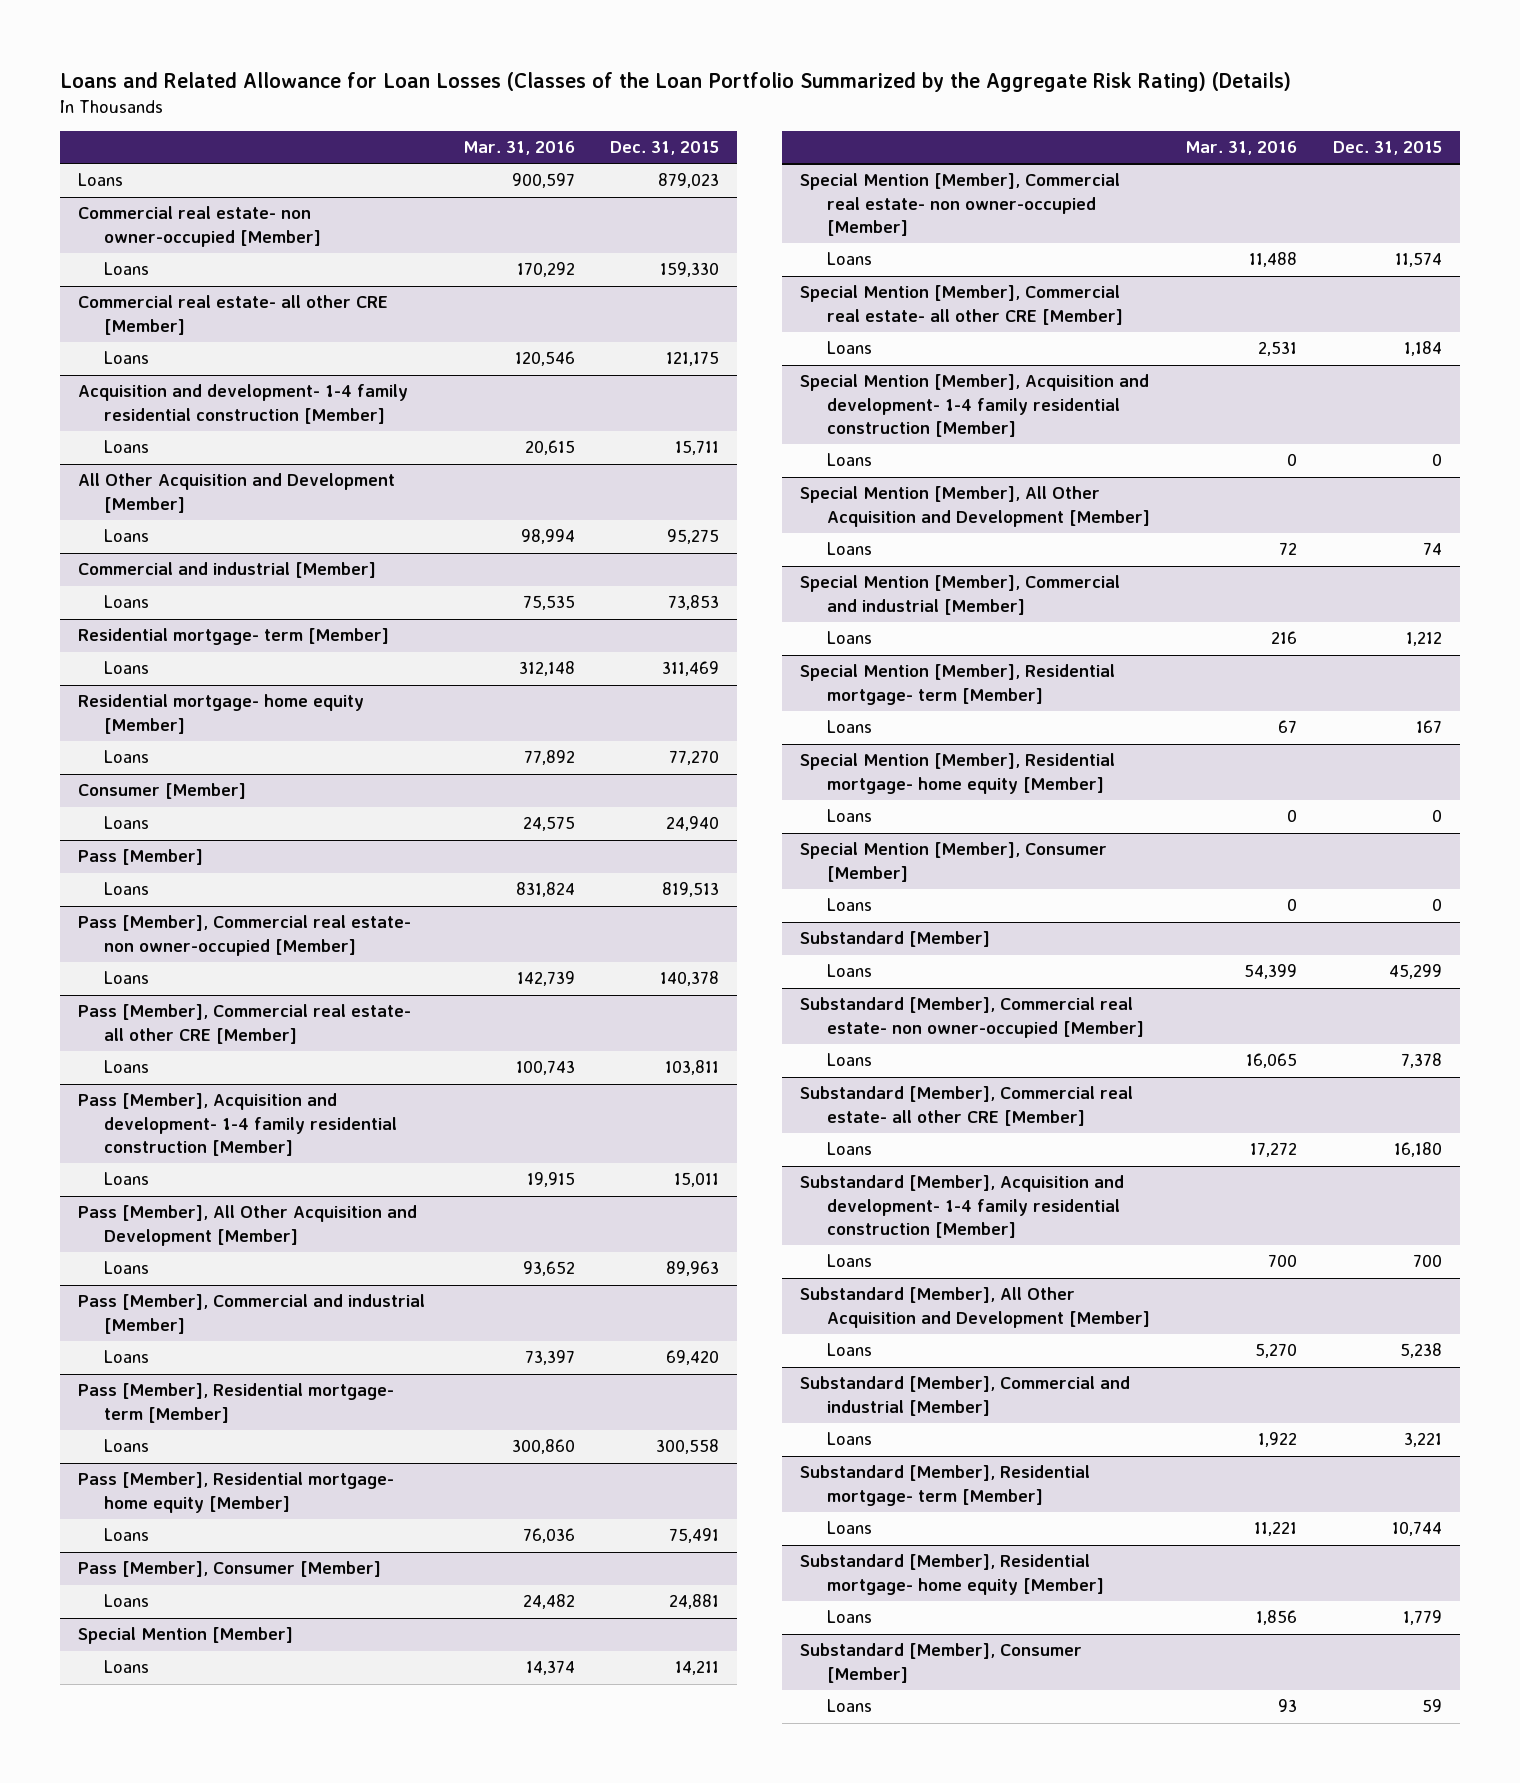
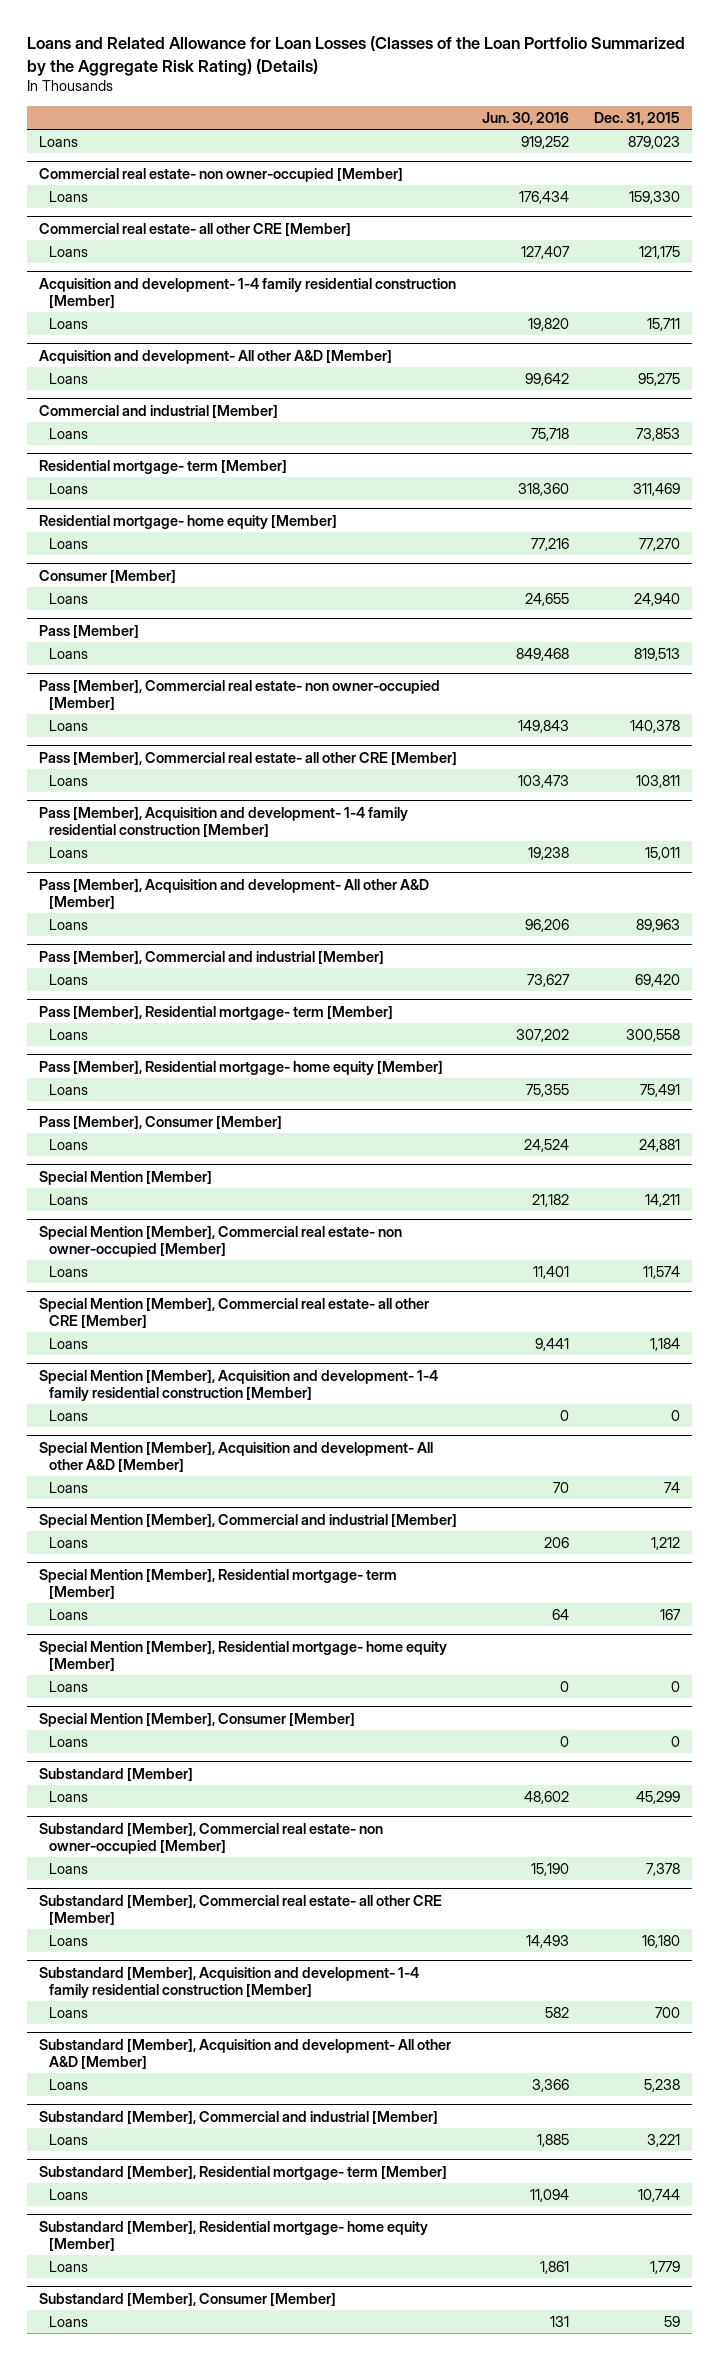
[462,141,575,156] Mar. 31, 2016 -> none
none -> [482,111,570,125] Jun. 30, 2016
[77,473,395,513] All Other Acquisition and Development [Member] -> [39,349,393,364] Acquisition and development- All other A&D [Member]
[77,1205,417,1246] Pass [Member], All Other Acquisition and Development [Member] -> [39,878,430,910] Pass [Member], Acquisition and development- All other A&D [Member]
[800,486,1150,527] Special Mention [Member], All Other Acquisition and Development [Member] -> [39,1441,434,1473] Special Mention [Member], Acquisition and development- All other A&D [Member]
[800,1287,1150,1328] Substandard [Member], All Other Acquisition and Development [Member] -> [39,2038,452,2070] Substandard [Member], Acquisition and development- All other A&D [Member]

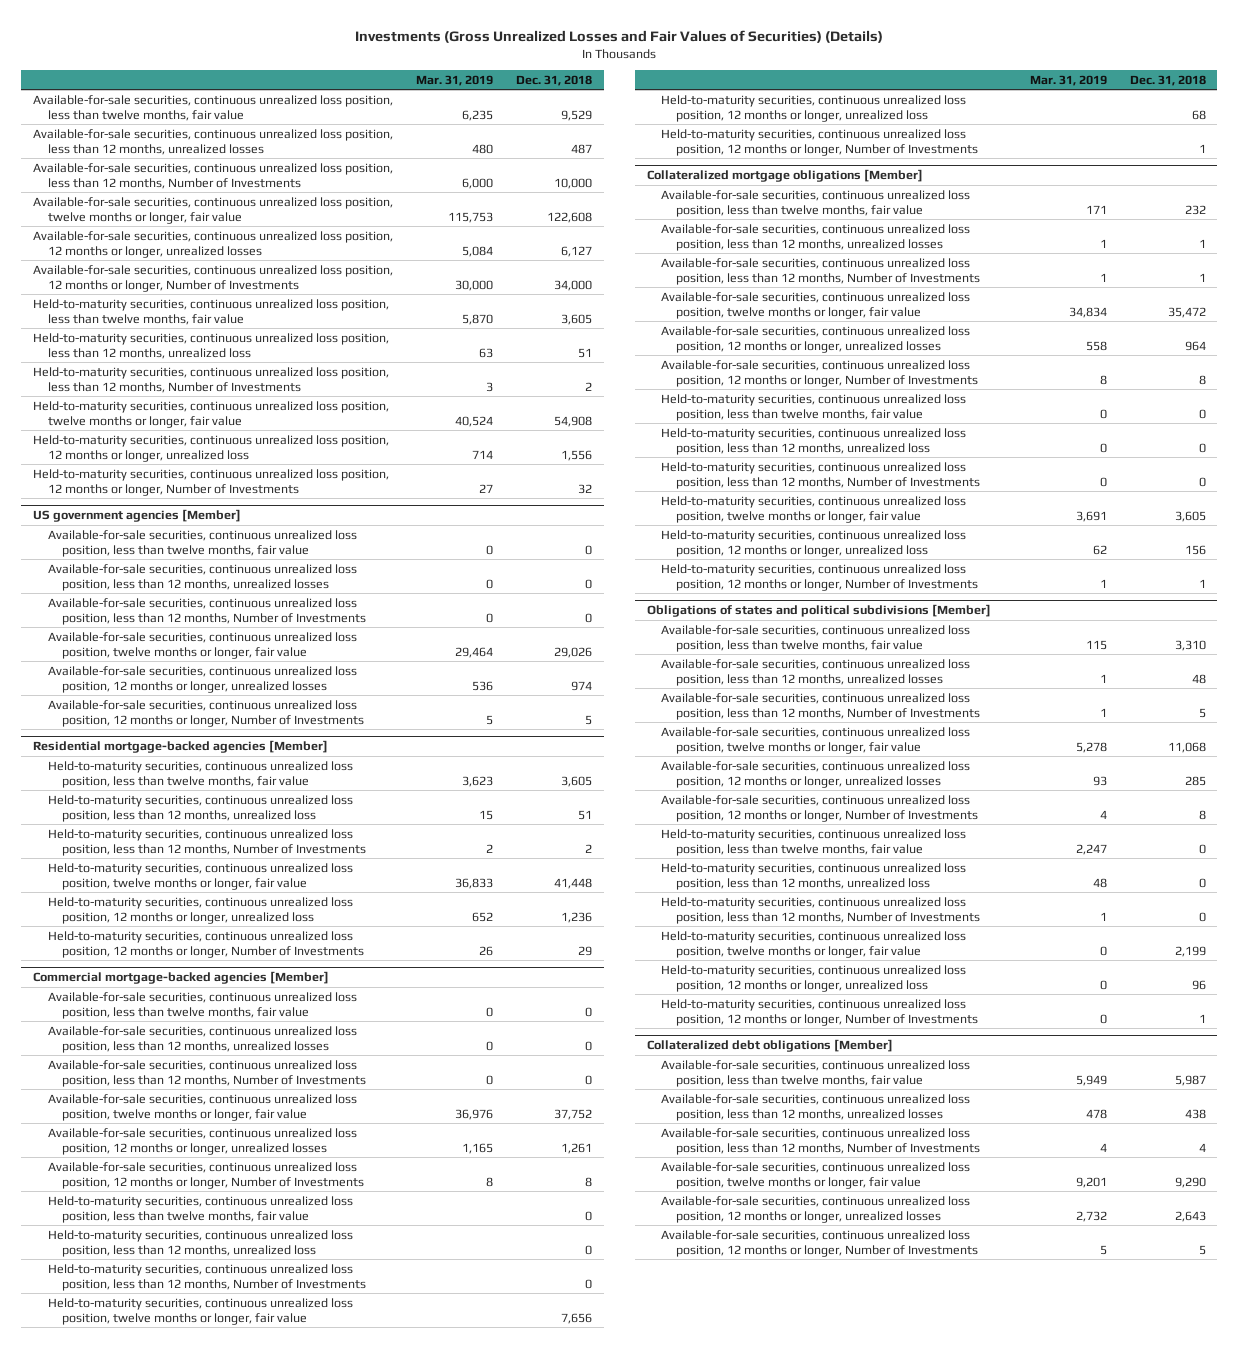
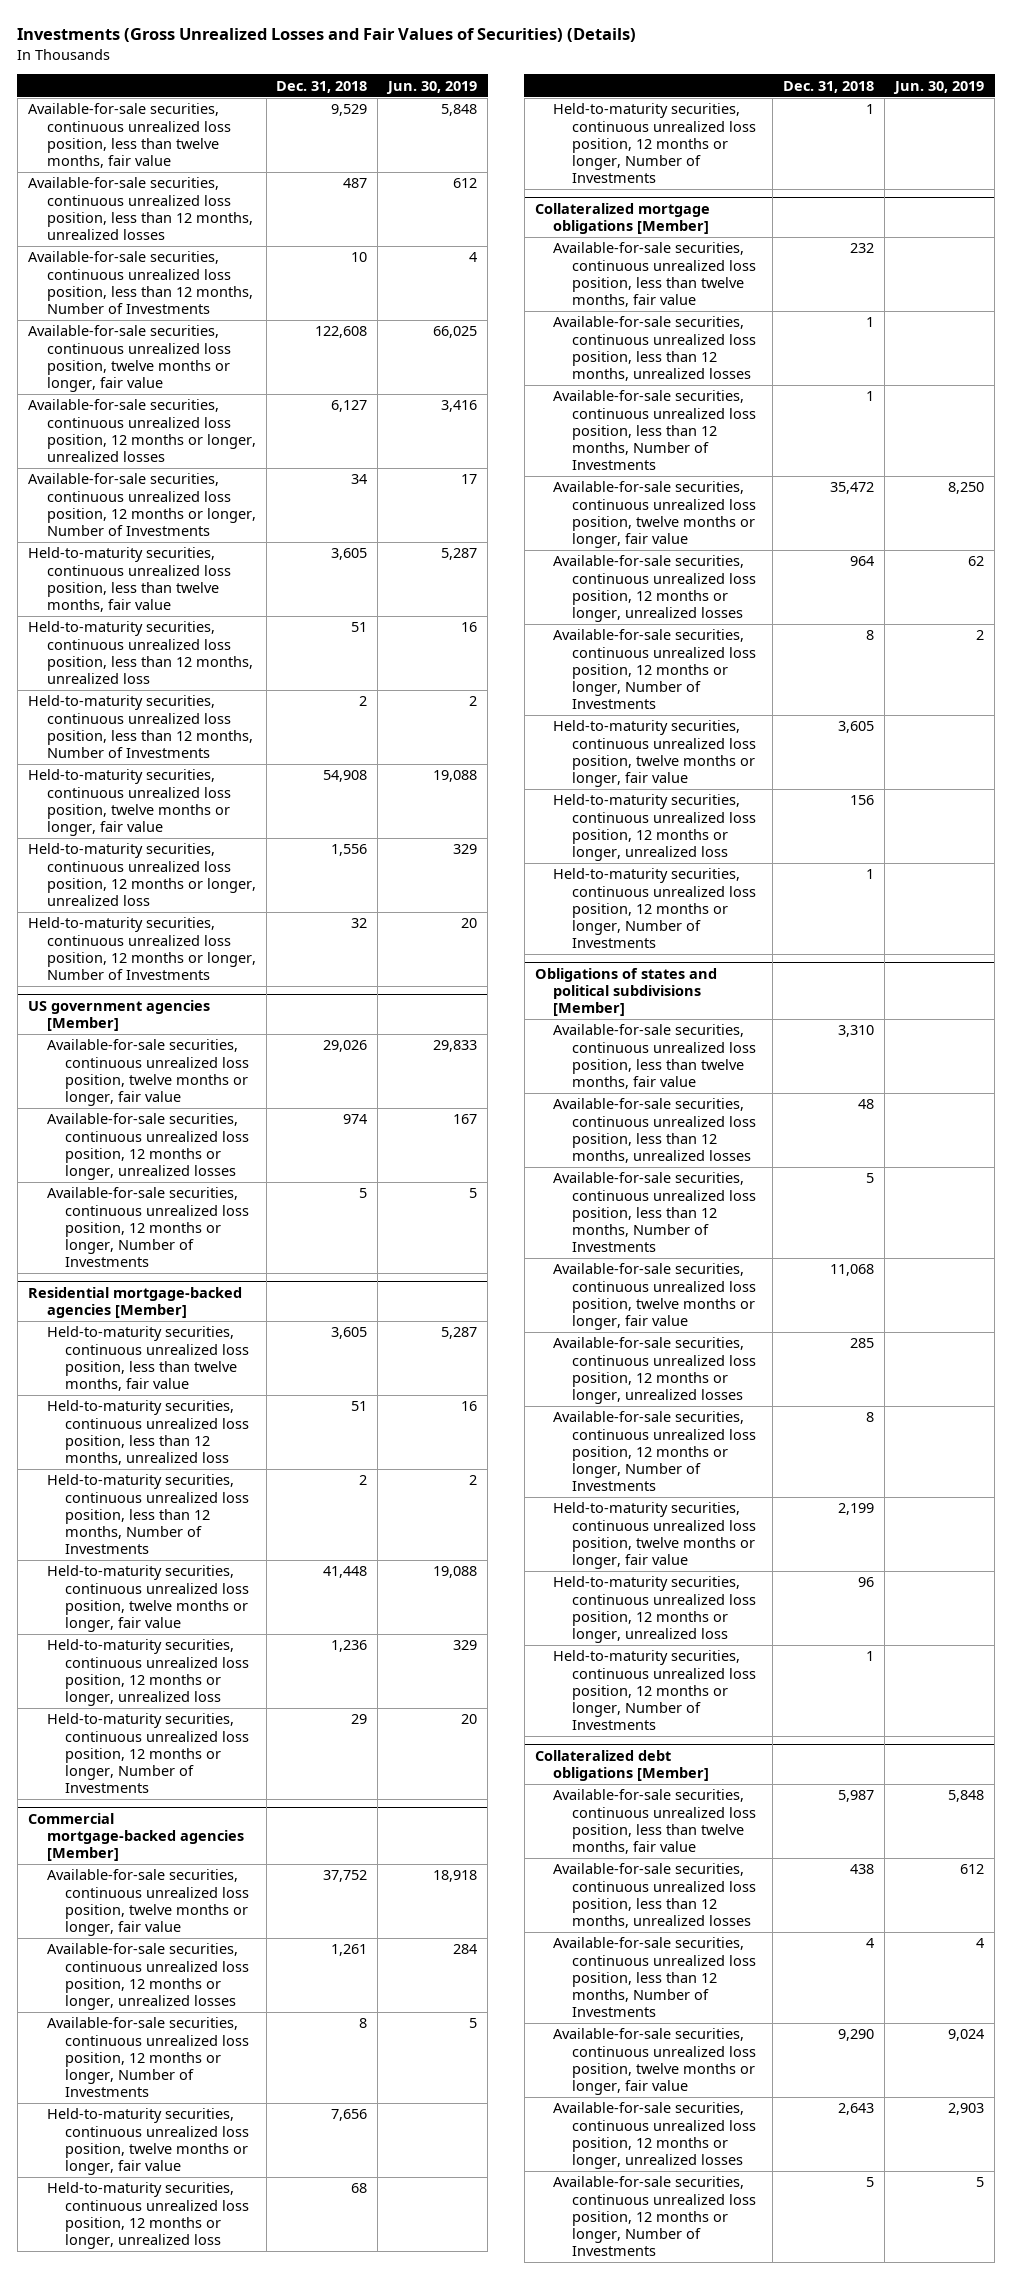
[415,74,493,86] Mar. 31, 2019 -> none
none -> [386,80,478,94] Jun. 30, 2019
[553,178,592,190] 10,000 -> [351,252,368,263] 10
[553,280,592,292] 34,000 -> [351,474,368,485] 34
[47,529,357,558] Available-for-sale securities, continuous unrealized loss position, less than twelve months, fair value -> none
[47,563,357,592] Available-for-sale securities, continuous unrealized loss position, less than 12 months, unrealized losses -> none
[47,597,367,626] Available-for-sale securities, continuous unrealized loss position, less than 12 months, Number of Investments -> none
[47,991,357,1020] Available-for-sale securities, continuous unrealized loss position, less than twelve months, fair value -> none
[47,1025,357,1054] Available-for-sale securities, continuous unrealized loss position, less than 12 months, unrealized losses -> none
[47,1059,367,1088] Available-for-sale securities, continuous unrealized loss position, less than 12 months, Number of Investments -> none
[47,1195,353,1224] Held-to-maturity securities, continuous unrealized loss position, less than twelve months, fair value -> none
[47,1229,353,1258] Held-to-maturity securities, continuous unrealized loss position, less than 12 months, unrealized loss -> none
[47,1263,367,1292] Held-to-maturity securities, continuous unrealized loss position, less than 12 months, Number of Investments -> none
[661,393,967,422] Held-to-maturity securities, continuous unrealized loss position, less than twelve months, fair value -> none
[661,427,967,456] Held-to-maturity securities, continuous unrealized loss position, less than 12 months, unrealized loss -> none
[661,461,981,490] Held-to-maturity securities, continuous unrealized loss position, less than 12 months, Number of Investments -> none
[661,828,967,857] Held-to-maturity securities, continuous unrealized loss position, less than twelve months, fair value -> none
[661,862,967,891] Held-to-maturity securities, continuous unrealized loss position, less than 12 months, unrealized loss -> none
[661,896,981,925] Held-to-maturity securities, continuous unrealized loss position, less than 12 months, Number of Investments -> none

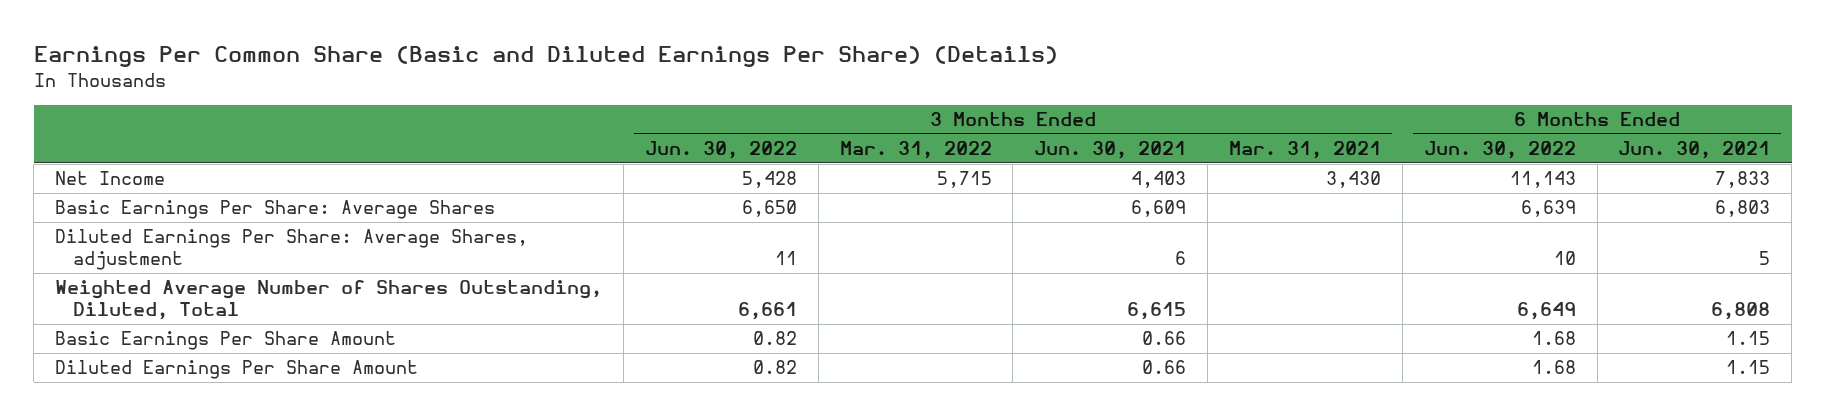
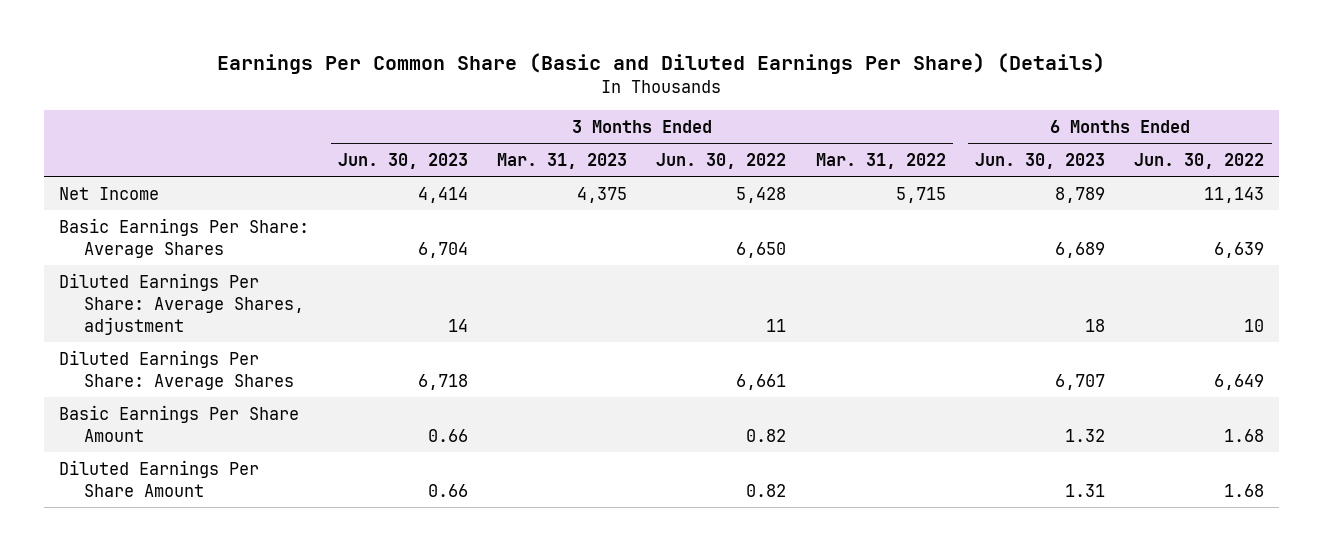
[1034,141,1187,160] Jun. 30, 2021 -> none
[1229,141,1382,160] Mar. 31, 2021 -> none
[1618,141,1771,160] Jun. 30, 2021 -> none
none -> [337,152,468,169] Jun. 30, 2023
none -> [497,152,628,169] Mar. 31, 2023
none -> [974,152,1105,169] Jun. 30, 2023
[55,280,603,321] Weighted Average Number of Shares Outstanding, Diluted, Total -> [58,349,295,390] Diluted Earnings Per Share: Average Shares

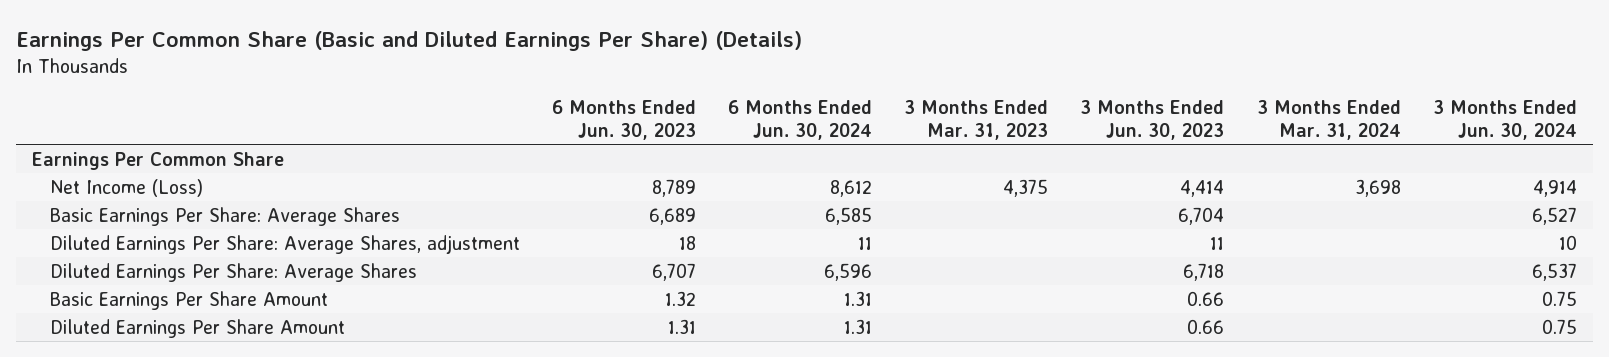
[656,152,787,169] Jun. 30, 2022 -> none
[815,152,946,169] Mar. 31, 2022 -> none
[1134,152,1265,169] Jun. 30, 2022 -> none
none -> [727,99,872,140] 6 Months Ended Jun. 30, 2024
none -> [1256,99,1401,140] 3 Months Ended Mar. 31, 2024
none -> [1432,99,1577,140] 3 Months Ended Jun. 30, 2024
none -> [32,151,285,170] Earnings Per Common Share
[58,186,159,200] Net Income -> [49,178,203,197] Net Income (Loss)
[447,318,468,332] 14 -> [1210,236,1225,250] 11

